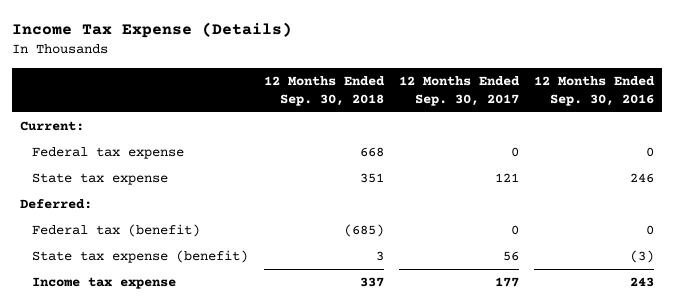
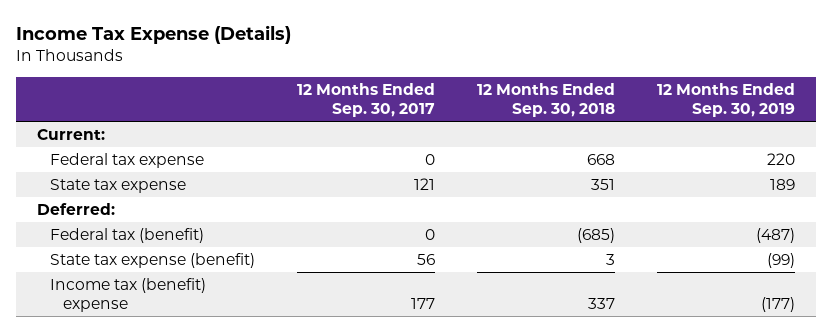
[534,75,656,106] 12 Months Ended Sep. 30, 2016 -> none
none -> [657,82,796,118] 12 Months Ended Sep. 30, 2019
[32,277,177,290] Income tax expense -> [49,277,206,313] Income tax (benefit) expense

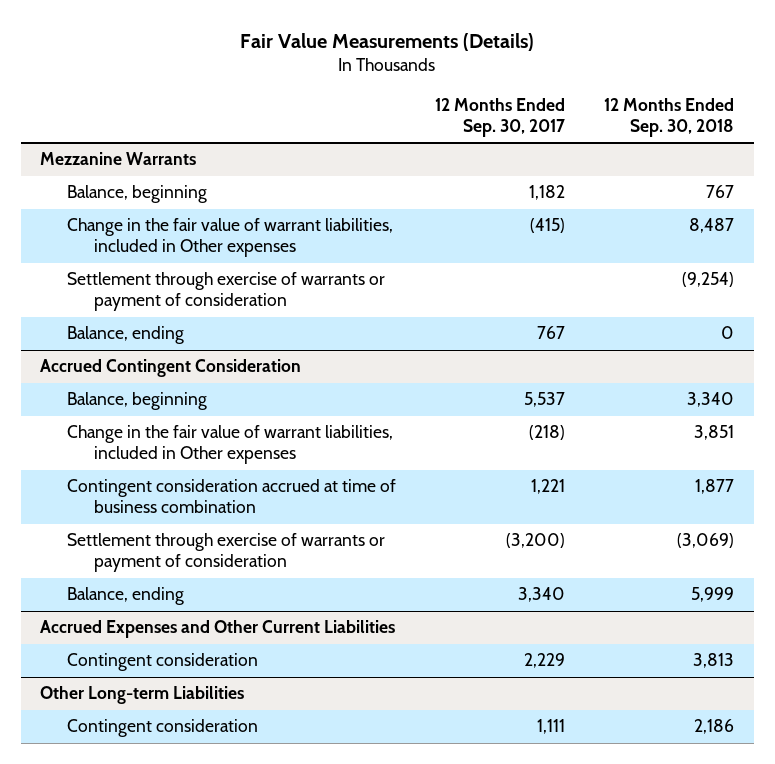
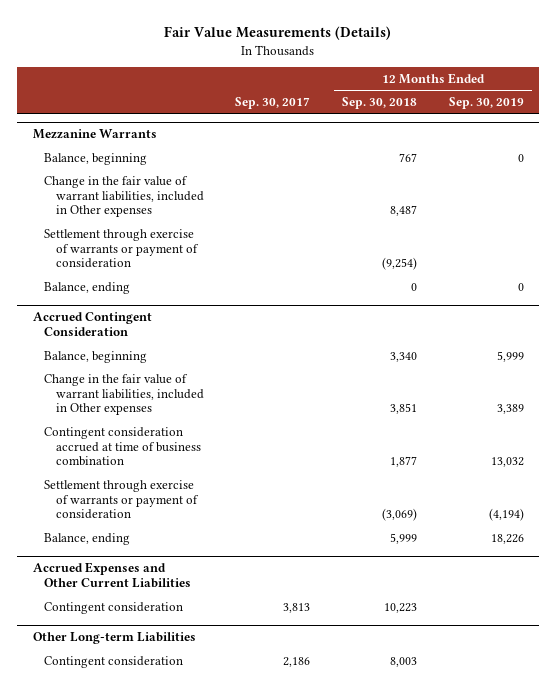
[435,98,566,137] 12 Months Ended Sep. 30, 2017 -> none
none -> [235,97,311,110] Sep. 30, 2017
none -> [448,97,524,110] Sep. 30, 2019
[693,653,735,669] 3,813 -> [383,602,417,613] 10,223
[694,719,735,735] 2,186 -> [389,656,417,667] 8,003

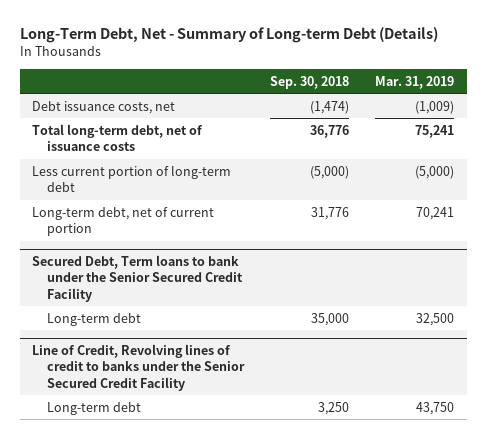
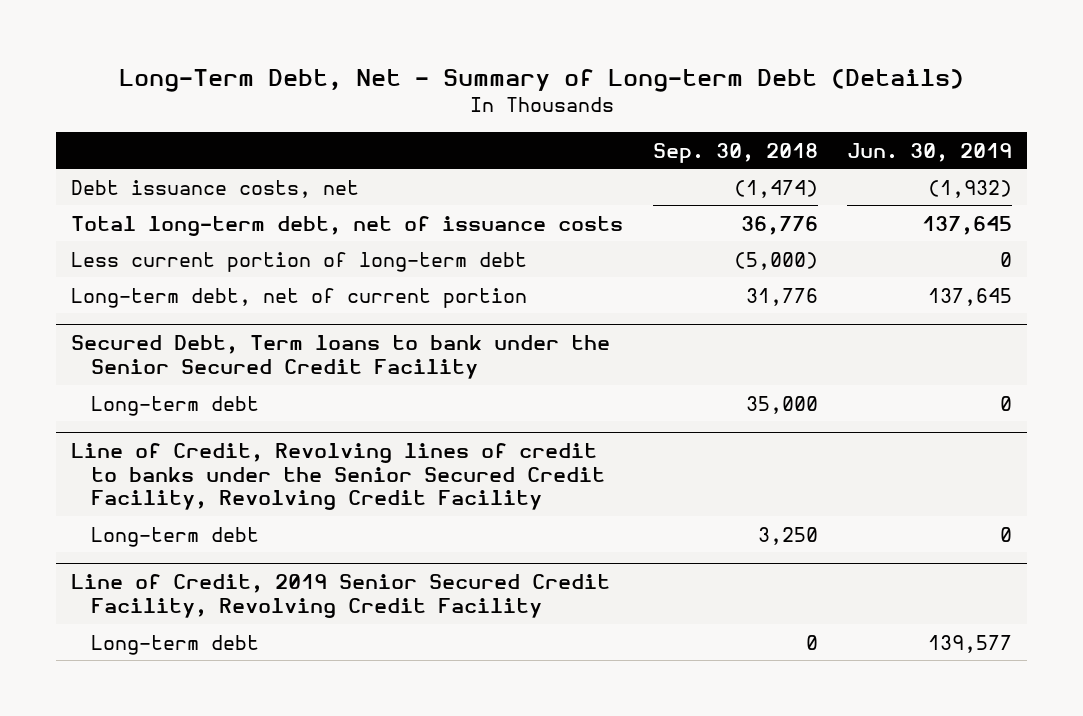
[375,75,455,89] Mar. 31, 2019 -> none
none -> [847,142,1013,162] Jun. 30, 2019
[32,343,246,391] Line of Credit, Revolving lines of credit to banks under the Senior Secured Credit Facility -> [70,443,606,511] Line of Credit, Revolving lines of credit to banks under the Senior Secured Credit Facility, Revolving Credit Facility
none -> [70,574,610,618] Line of Credit, 2019 Senior Secured Credit Facility, Revolving Credit Facility
none -> [91,634,260,655] Long-term debt

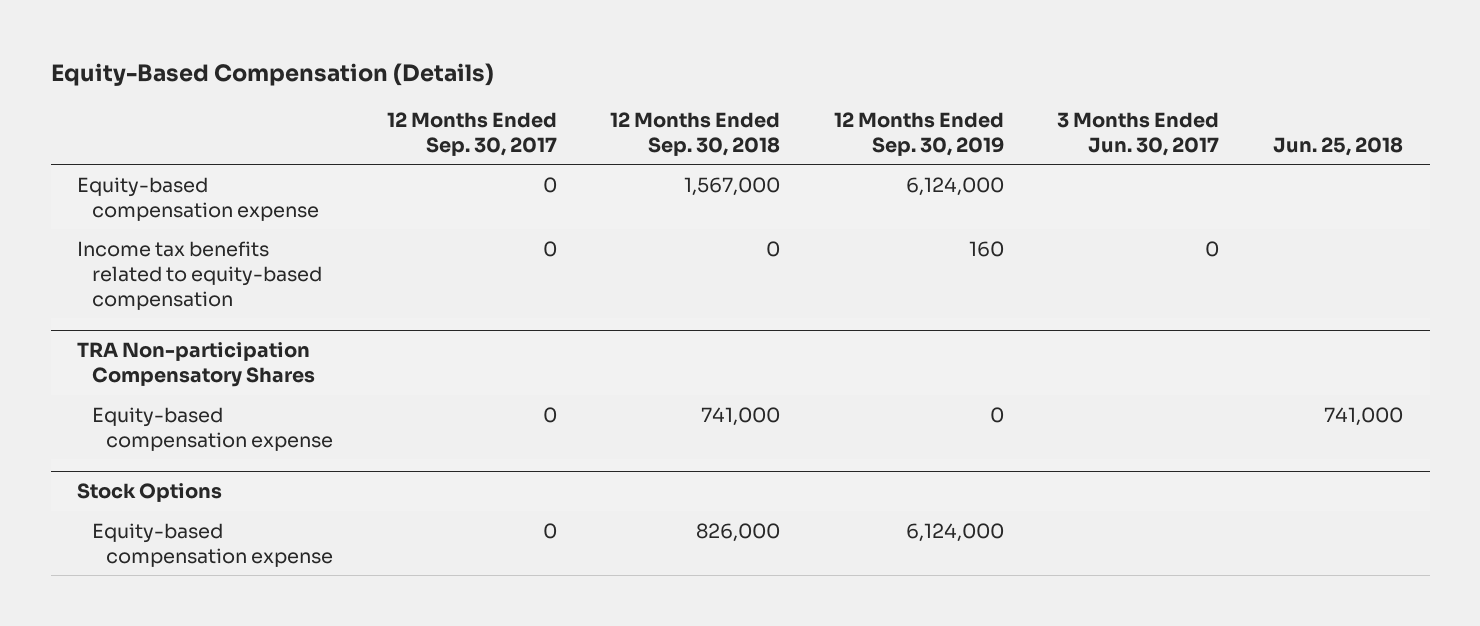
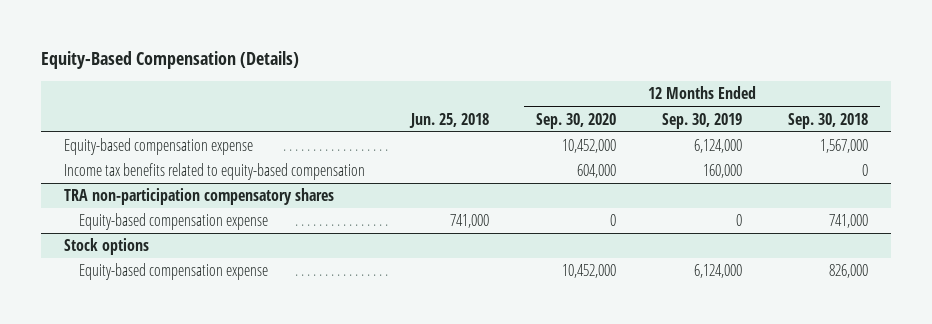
[386,111,557,156] 12 Months Ended Sep. 30, 2017 -> none
[1057,111,1220,156] 3 Months Ended Jun. 30, 2017 -> none
none -> [535,112,616,129] Sep. 30, 2020
[968,240,1004,257] 160 -> [702,164,742,179] 160,000
[77,342,315,388] TRA Non-participation Compensatory Shares -> [63,188,334,206] TRA non-participation compensatory shares
[77,483,223,503] Stock Options -> [63,238,149,256] Stock options

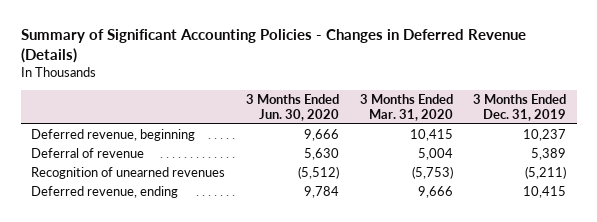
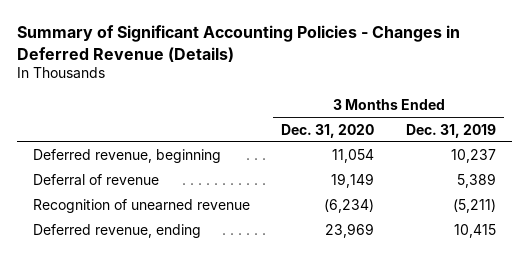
[245,93,339,122] 3 Months Ended Jun. 30, 2020 -> none
[359,93,453,122] 3 Months Ended Mar. 31, 2020 -> none
none -> [281,123,375,138] Dec. 31, 2020
[30,166,225,179] Recognition of unearned revenues -> [32,199,250,214] Recognition of unearned revenue

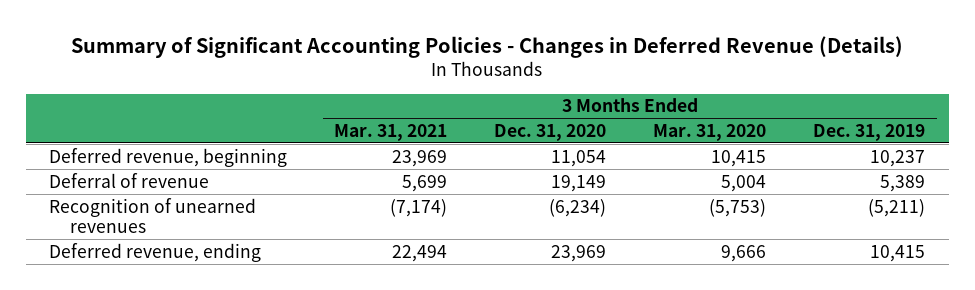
none -> [334,123,448,141] Mar. 31, 2021
none -> [653,123,767,141] Mar. 31, 2020
[32,199,250,214] Recognition of unearned revenue -> [49,197,257,234] Recognition of unearned revenues

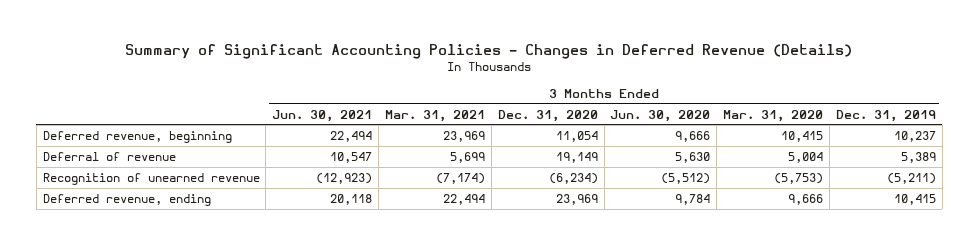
none -> [272,109,373,122] Jun. 30, 2021
none -> [610,109,711,122] Jun. 30, 2020
[49,197,257,234] Recognition of unearned revenues -> [42,172,260,185] Recognition of unearned revenue

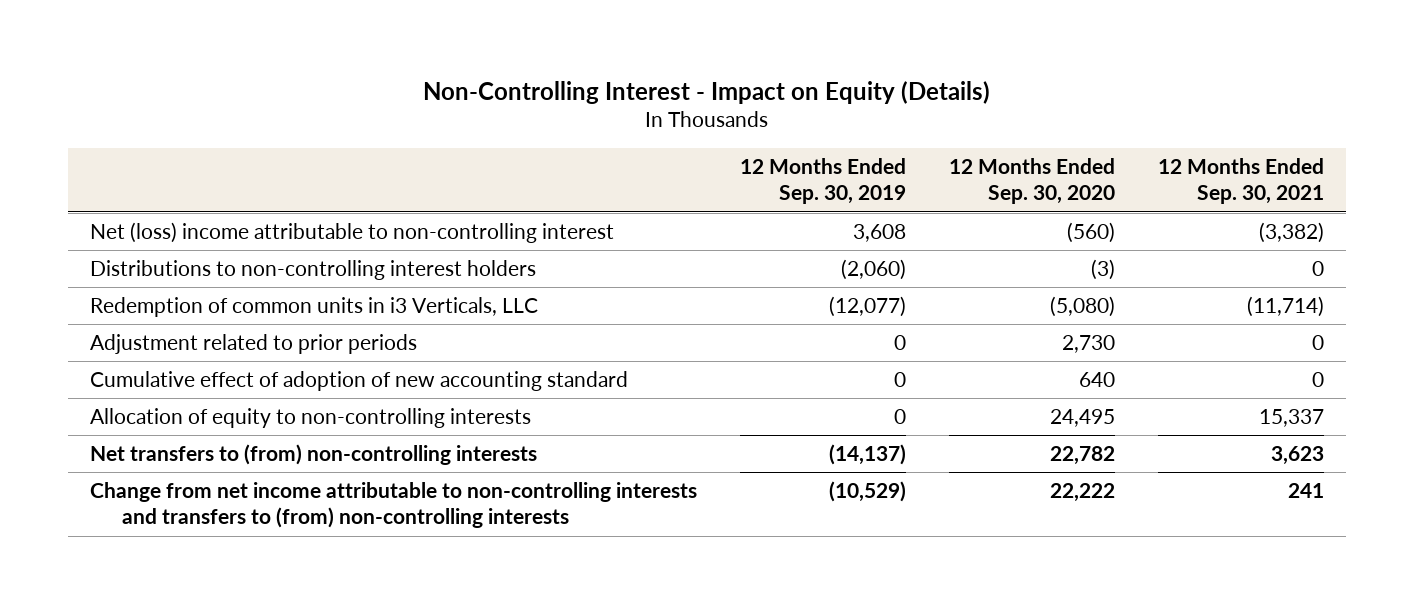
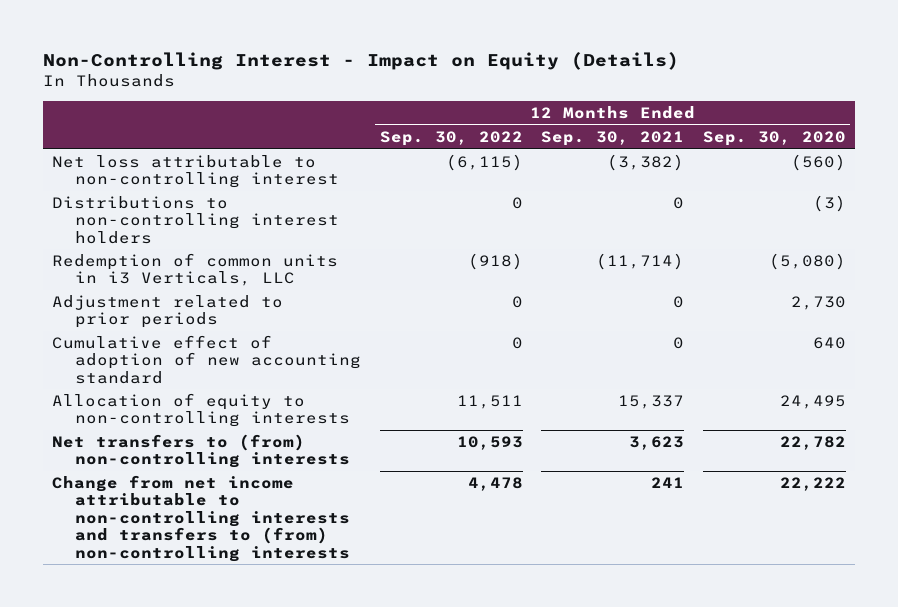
[739,157,906,205] 12 Months Ended Sep. 30, 2019 -> none
none -> [379,130,523,146] Sep. 30, 2022
[89,222,614,244] Net (loss) income attributable to non-controlling interest -> [51,155,340,189] Net loss attributable to non-controlling interest

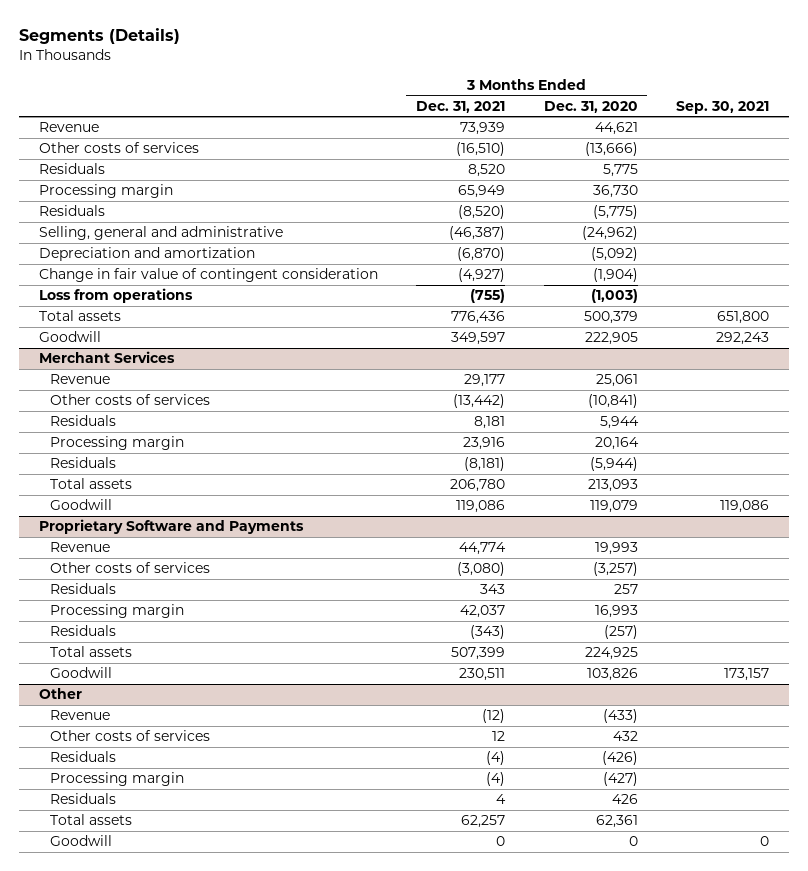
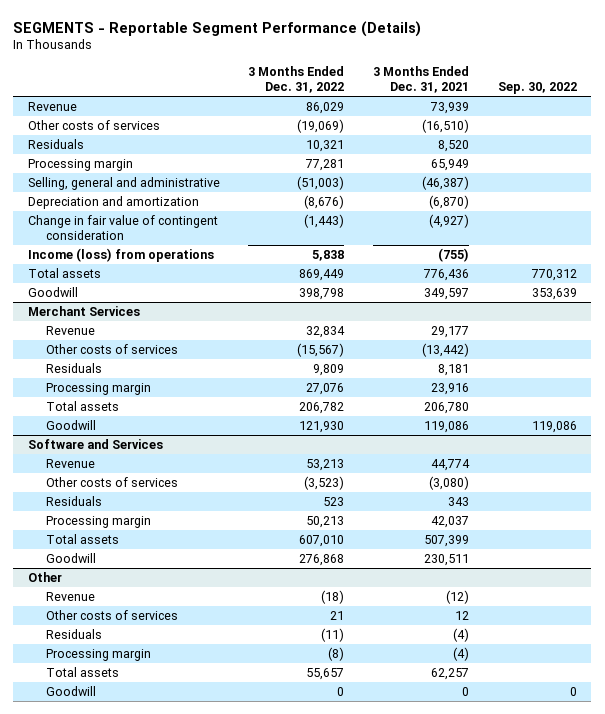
[19,28,181,45] Segments (Details) -> [13,20,422,37] SEGMENTS - Reportable Segment Performance (Details)
[543,100,638,113] Dec. 31, 2020 -> none
[676,100,770,114] Sep. 30, 2021 -> none
none -> [248,66,345,93] 3 Months Ended Dec. 31, 2022
none -> [497,81,577,94] Sep. 30, 2022
[38,205,105,217] Residuals -> none
[38,288,193,304] Loss from operations -> [27,248,214,263] Income (loss) from operations
[50,457,117,469] Residuals -> none
[38,519,304,535] Proprietary Software and Payments -> none
none -> [27,439,163,450] Software and Services
[50,625,117,637] Residuals -> none
[50,793,117,805] Residuals -> none

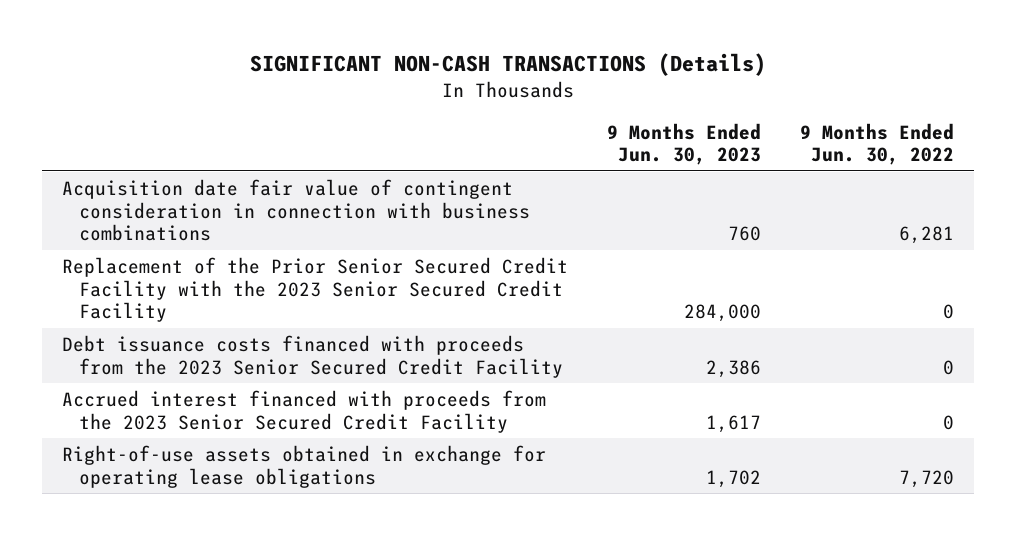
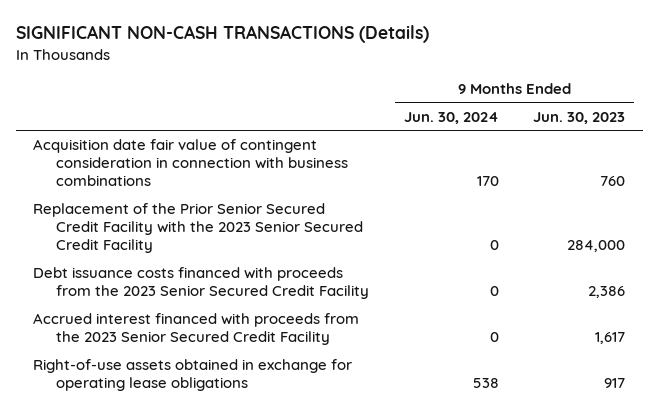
[800,122,955,166] 9 Months Ended Jun. 30, 2022 -> none
none -> [403,111,499,124] Jun. 30, 2024
[705,469,761,488] 1,702 -> [604,378,626,389] 917

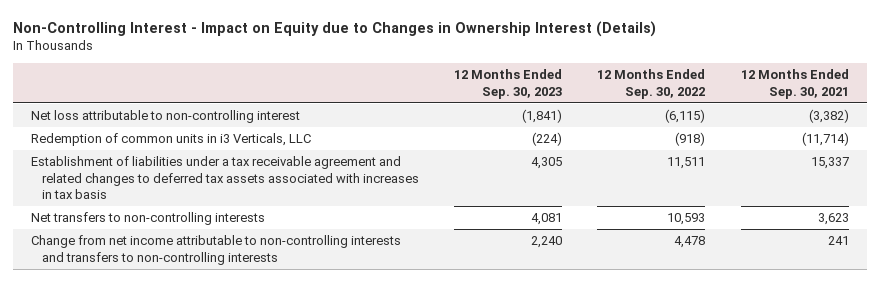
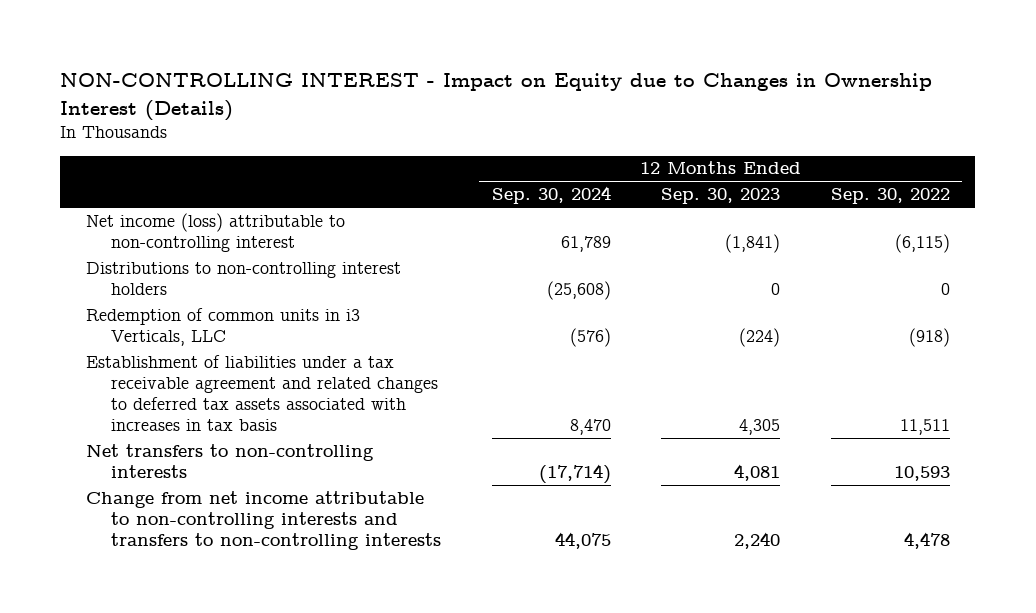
[13,21,657,38] Non-Controlling Interest - Impact on Equity due to Changes in Ownership Interest (Details) -> [60,73,933,121] NON-CONTROLLING INTEREST - Impact on Equity due to Changes in Ownership Interest (Details)
[740,69,849,99] 12 Months Ended Sep. 30, 2021 -> none
none -> [491,186,611,205] Sep. 30, 2024
[31,110,301,124] Net loss attributable to non-controlling interest -> [85,212,345,253] Net income (loss) attributable to non-controlling interest
none -> [85,261,401,296] Distributions to non-controlling interest holders

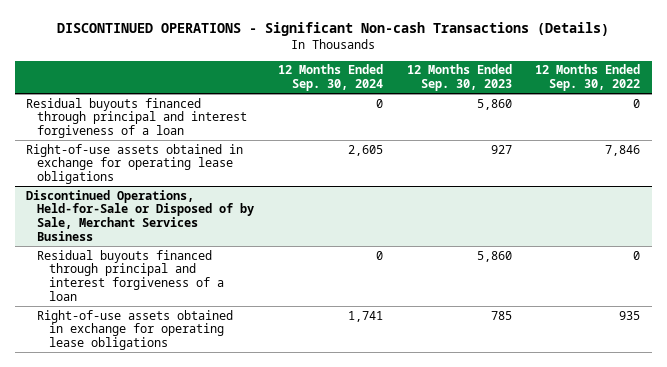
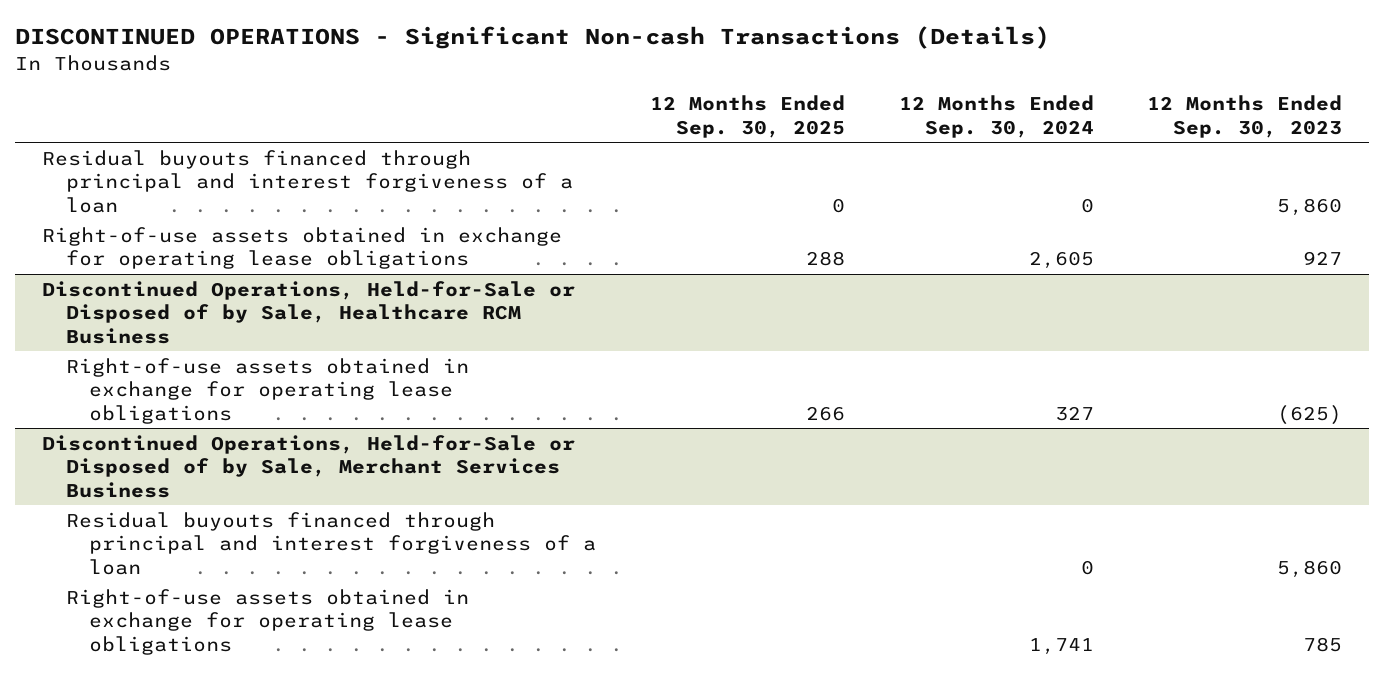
[535,64,641,92] 12 Months Ended Sep. 30, 2022 -> none
none -> [649,94,845,138] 12 Months Ended Sep. 30, 2025
none -> [42,280,576,344] Discontinued Operations, Held-for-Sale or Disposed of by Sale, Healthcare RCM Business
none -> [65,357,469,424] Right-of-use assets obtained in exchange for operating lease obligations

